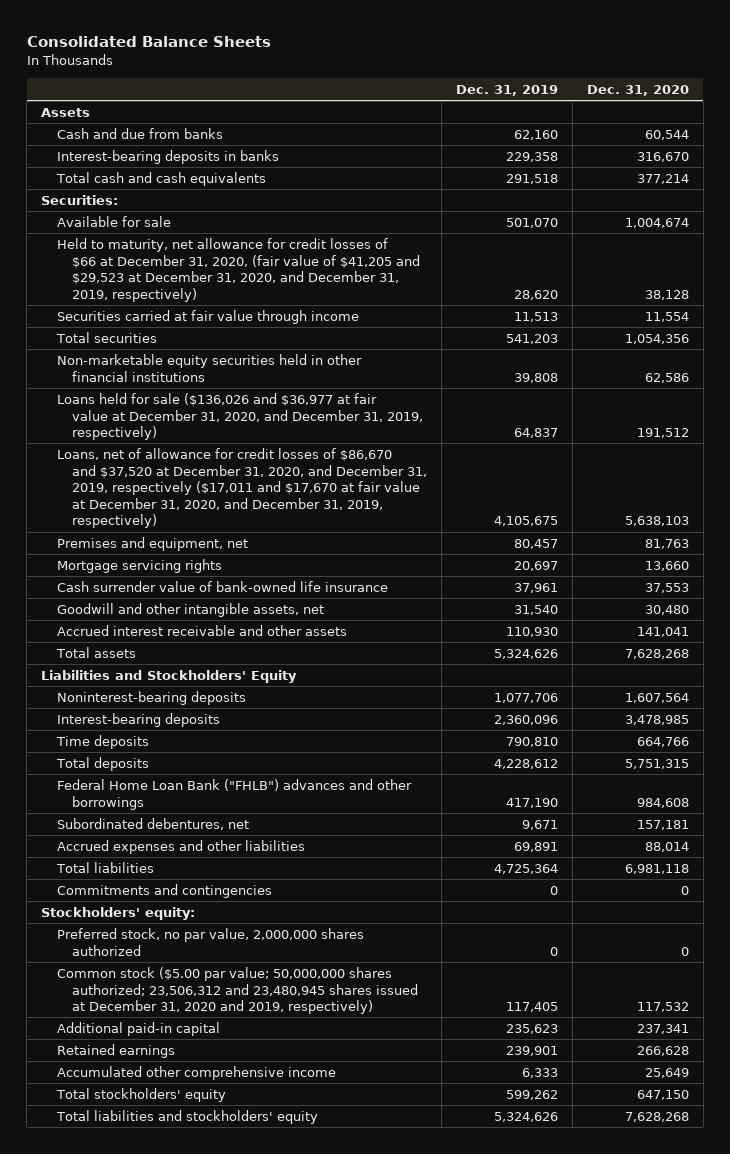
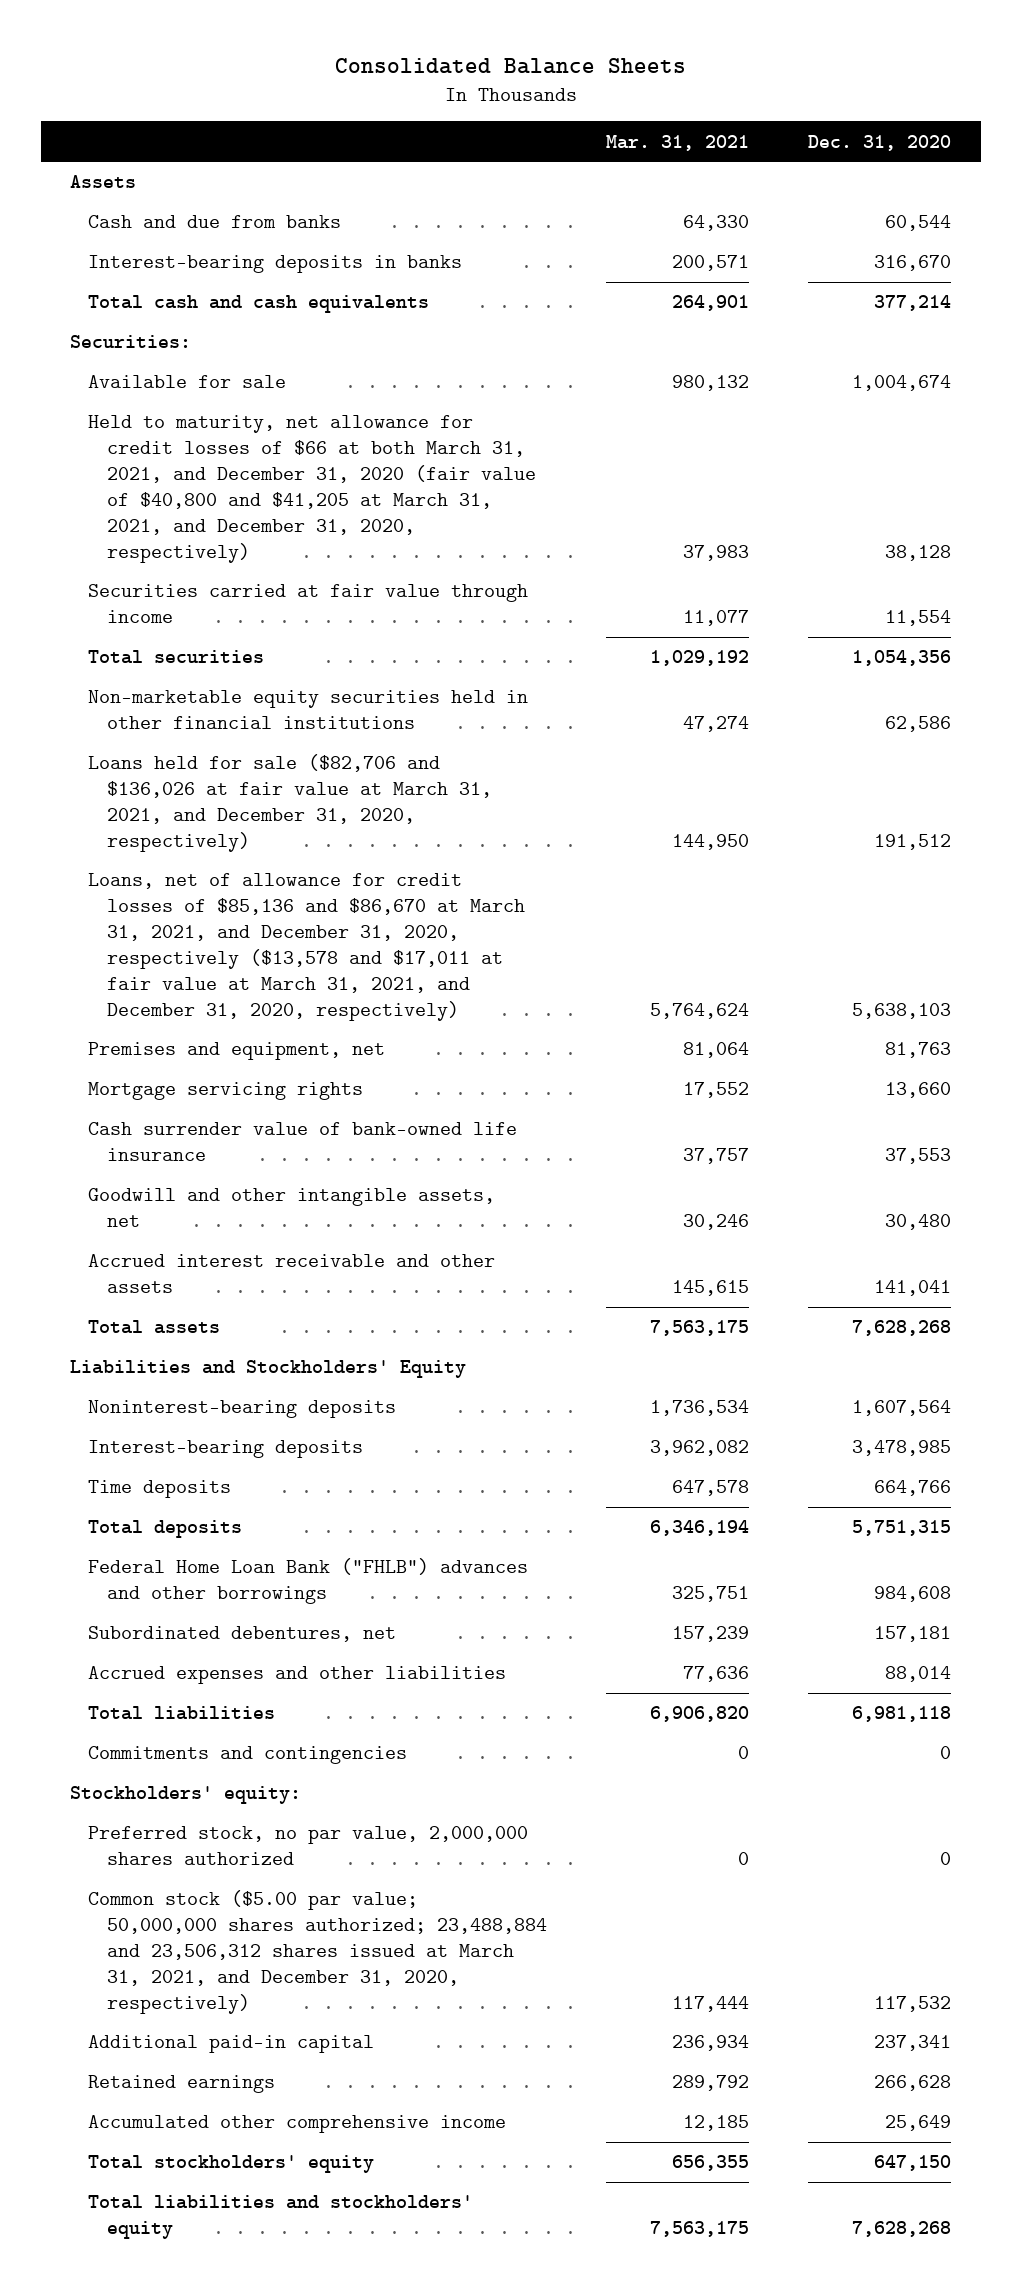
[455,85,558,97] Dec. 31, 2019 -> none
none -> [605,134,749,151] Mar. 31, 2021
[56,237,420,302] Held to maturity, net allowance for credit losses of $66 at December 31, 2020, (fair value of $41,205 and $29,523 at December 31, 2020, and December 31, 2019, respectively) -> [88,415,536,563] Held to maturity, net allowance for credit losses of $66 at both March 31, 2021, and December 31, 2020 (fair value of $40,800 and $41,205 at March 31, 2021, and December 31, 2020, respectively)
[56,392,423,441] Loans held for sale ($136,026 and $36,977 at fair value at December 31, 2020, and December 31, 2019, respectively) -> [88,754,492,852] Loans held for sale ($82,706 and $136,026 at fair value at March 31, 2021, and December 31, 2020, respectively)
[56,447,427,529] Loans, net of allowance for credit losses of $86,670 and $37,520 at December 31, 2020, and December 31, 2019, respectively ($17,011 and $17,670 at fair value at December 31, 2020, and December 31, 2019, respectively) -> [88,873,525,1021] Loans, net of allowance for credit losses of $85,136 and $86,670 at March 31, 2021, and December 31, 2020, respectively ($13,578 and $17,011 at fair value at March 31, 2021, and December 31, 2020, respectively)
[56,966,418,1015] Common stock ($5.00 par value; 50,000,000 shares authorized; 23,506,312 and 23,480,945 shares issued at December 31, 2020 and 2019, respectively) -> [88,1890,547,2014] Common stock ($5.00 par value; 50,000,000 shares authorized; 23,488,884 and 23,506,312 shares issued at March 31, 2021, and December 31, 2020, respectively)

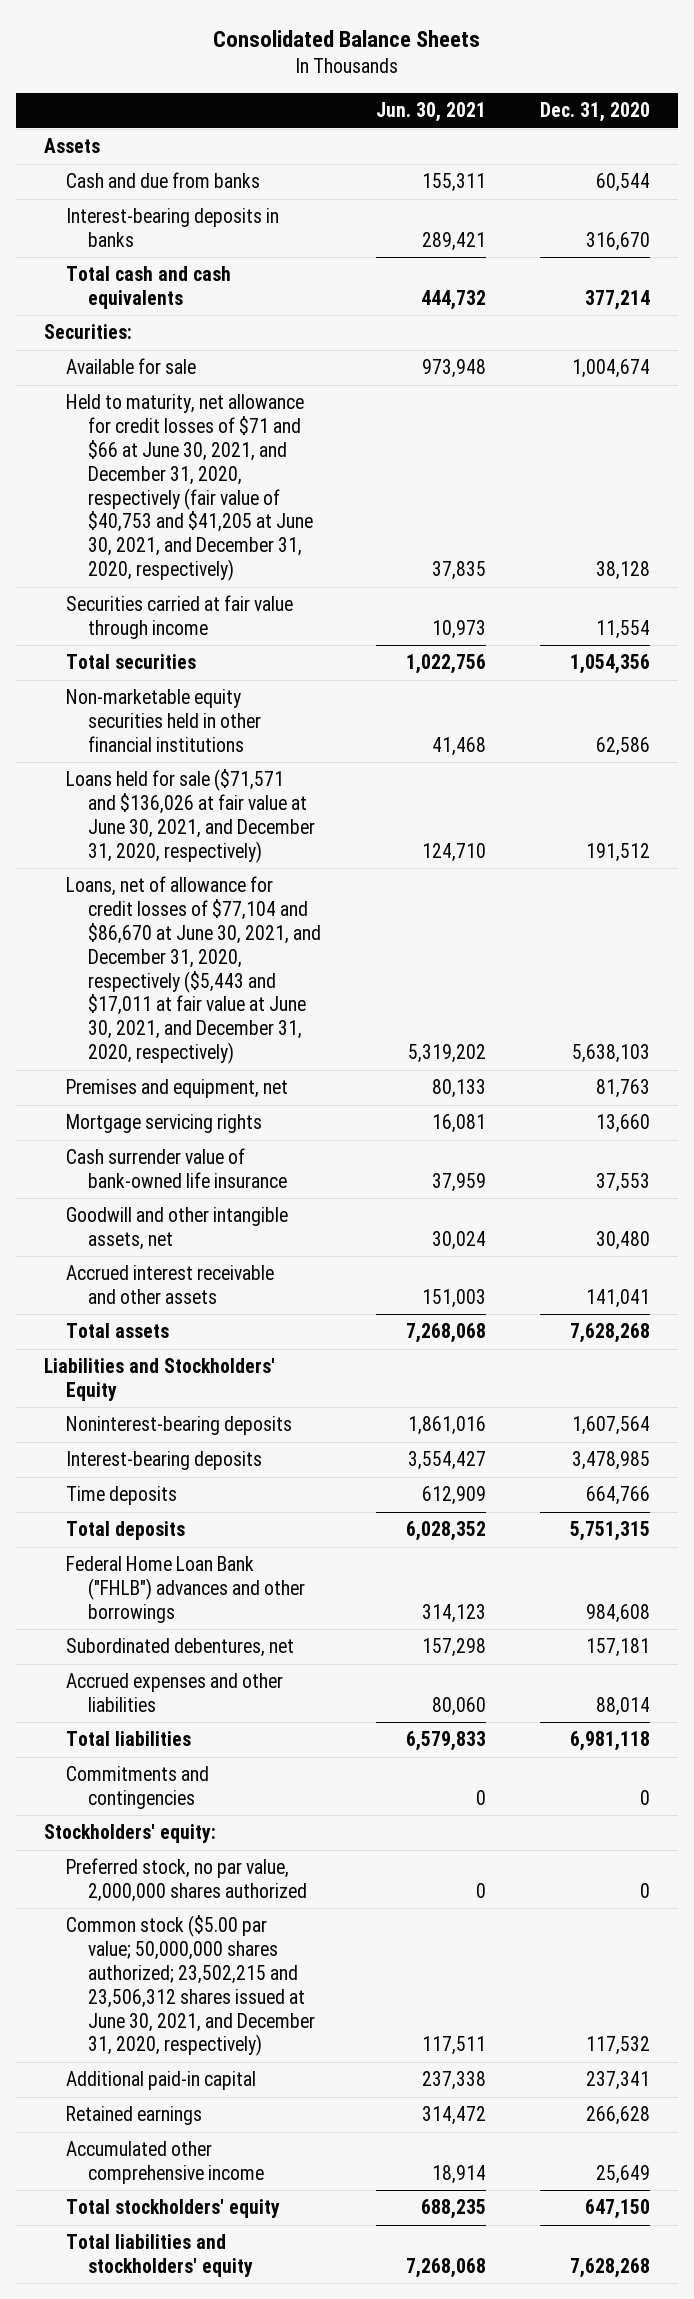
[605,134,749,151] Mar. 31, 2021 -> none
none -> [375,102,486,123] Jun. 30, 2021
[88,415,536,563] Held to maturity, net allowance for credit losses of $66 at both March 31, 2021, and December 31, 2020 (fair value of $40,800 and $41,205 at March 31, 2021, and December 31, 2020, respectively) -> [65,394,313,582] Held to maturity, net allowance for credit losses of $71 and $66 at June 30, 2021, and December 31, 2020, respectively (fair value of $40,753 and $41,205 at June 30, 2021, and December 31, 2020, respectively)
[88,754,492,852] Loans held for sale ($82,706 and $136,026 at fair value at March 31, 2021, and December 31, 2020, respectively) -> [65,769,315,863] Loans held for sale ($71,571 and $136,026 at fair value at June 30, 2021, and December 31, 2020, respectively)
[88,873,525,1021] Loans, net of allowance for credit losses of $85,136 and $86,670 at March 31, 2021, and December 31, 2020, respectively ($13,578 and $17,011 at fair value at March 31, 2021, and December 31, 2020, respectively) -> [65,876,321,1065] Loans, net of allowance for credit losses of $77,104 and $86,670 at June 30, 2021, and December 31, 2020, respectively ($5,443 and $17,011 at fair value at June 30, 2021, and December 31, 2020, respectively)
[88,1890,547,2014] Common stock ($5.00 par value; 50,000,000 shares authorized; 23,488,884 and 23,506,312 shares issued at March 31, 2021, and December 31, 2020, respectively) -> [65,1915,315,2057] Common stock ($5.00 par value; 50,000,000 shares authorized; 23,502,215 and 23,506,312 shares issued at June 30, 2021, and December 31, 2020, respectively)

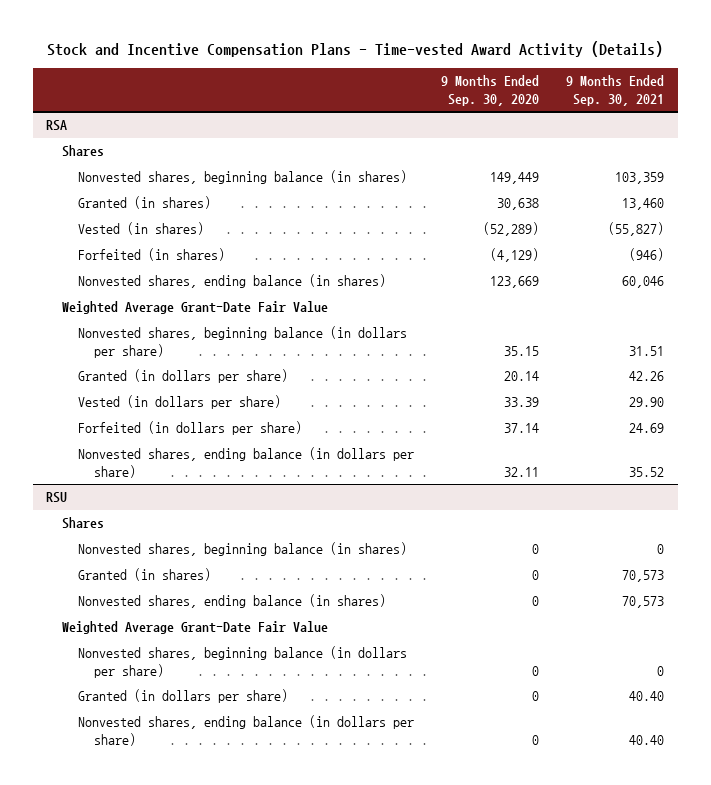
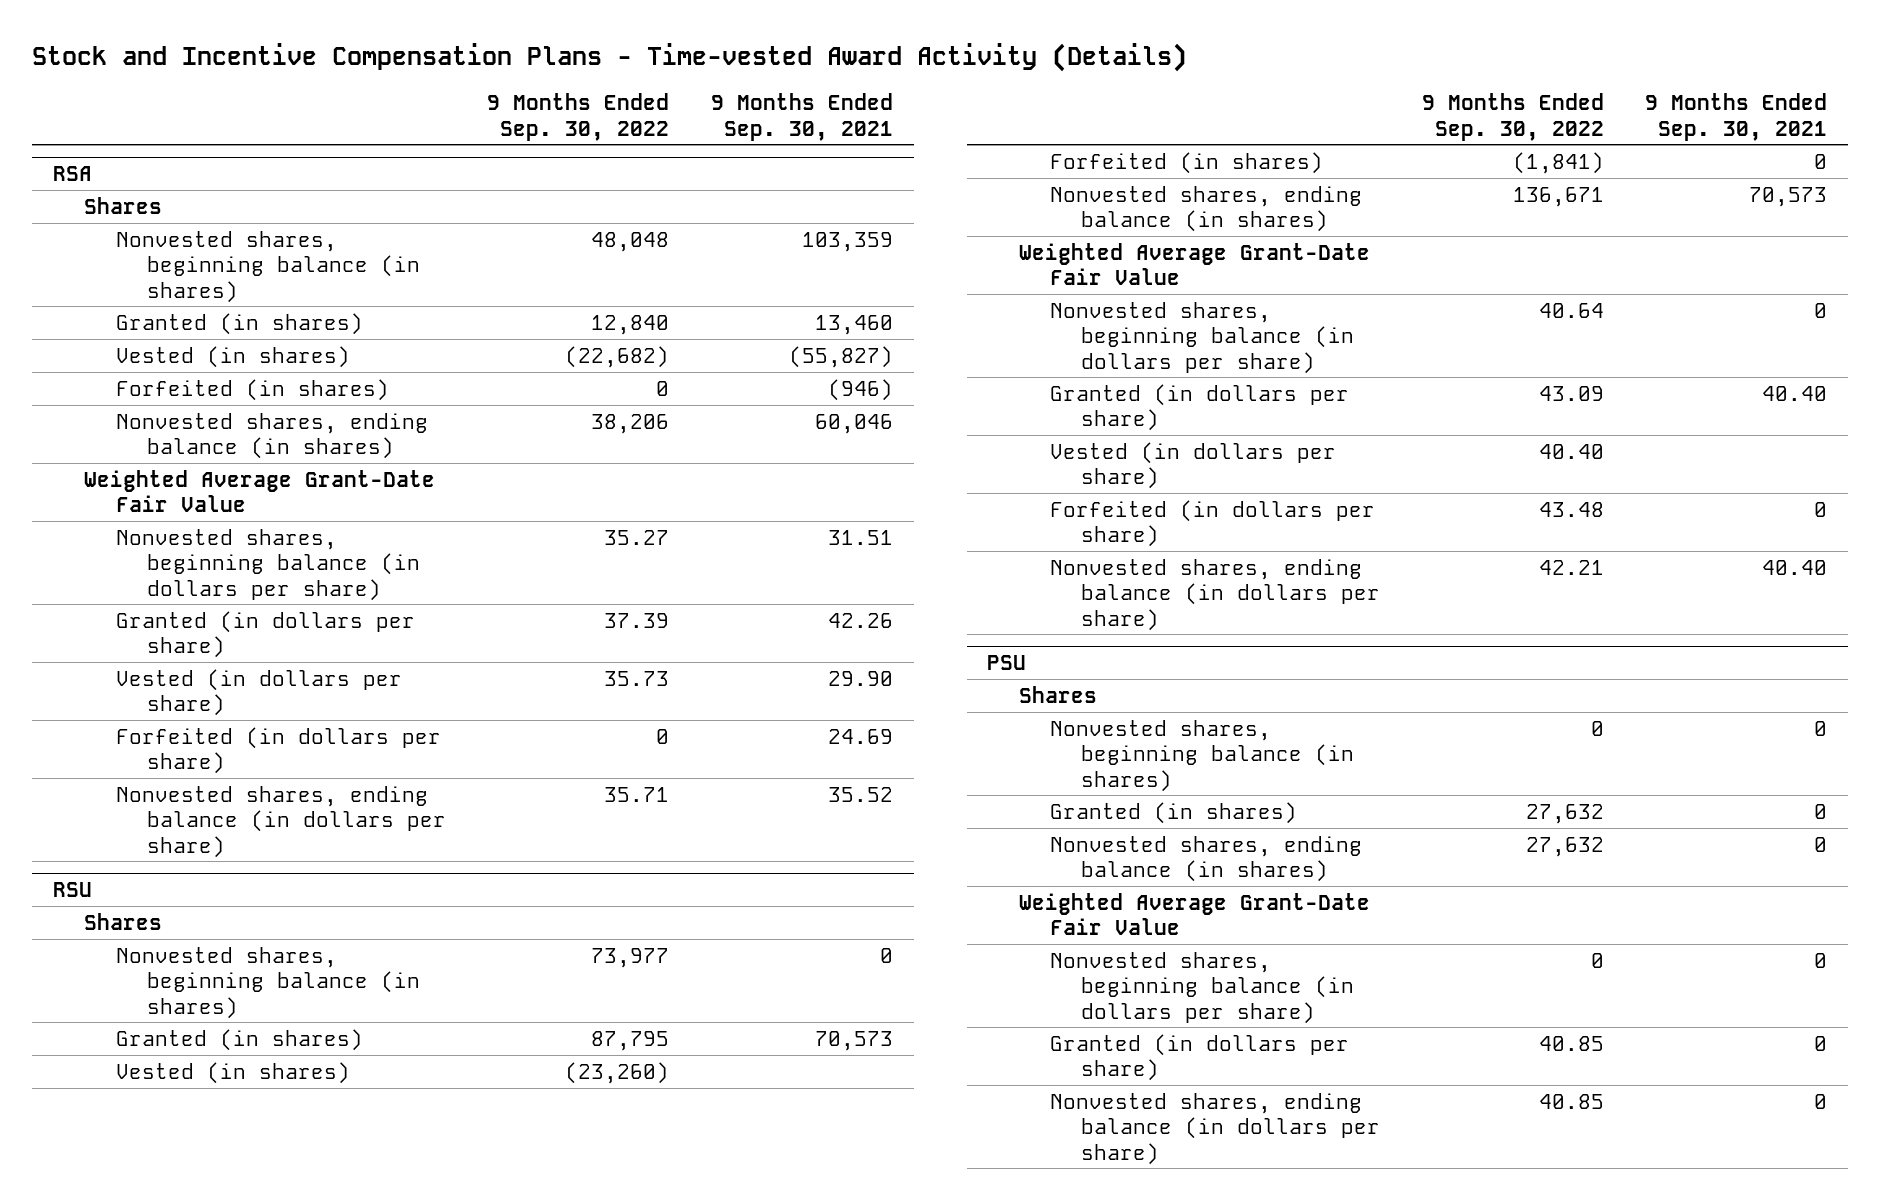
[441,75,540,107] 9 Months Ended Sep. 30, 2020 -> none
none -> [487,93,670,141] 9 Months Ended Sep. 30, 2022
none -> [115,1061,350,1084] Vested (in shares)
none -> [1049,151,1323,174] Forfeited (in shares)
none -> [1049,441,1336,490] Vested (in dollars per share)
none -> [1049,499,1375,548] Forfeited (in dollars per share)
none -> [987,655,1027,671] PSU
none -> [1018,685,1097,703] Shares
none -> [1049,719,1355,792] Nonvested shares, beginning balance (in shares)
none -> [1049,801,1297,824] Granted (in shares)
none -> [1049,835,1362,883] Nonvested shares, ending balance (in shares)
none -> [1018,892,1370,936] Weighted Average Grant-Date Fair Value
none -> [1049,951,1355,1024] Nonvested shares, beginning balance (in dollars per share)
none -> [1049,1033,1349,1082] Granted (in dollars per share)
none -> [1049,1092,1381,1165] Nonvested shares, ending balance (in dollars per share)

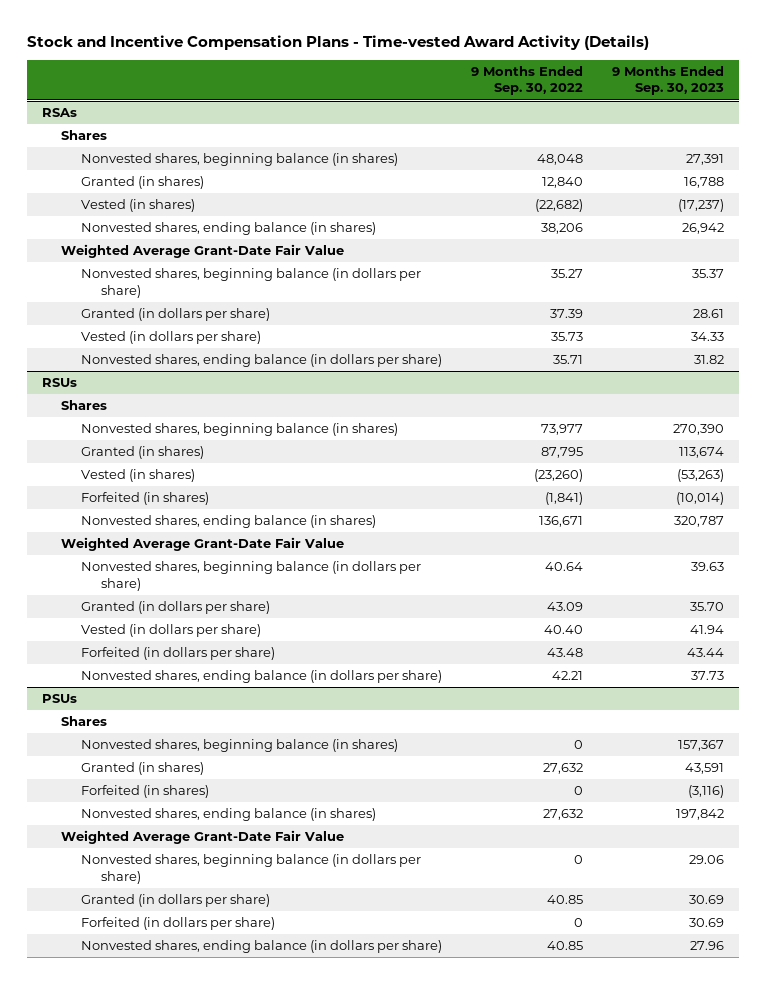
[710,93,893,141] 9 Months Ended Sep. 30, 2021 -> none
none -> [612,66,725,96] 9 Months Ended Sep. 30, 2023
[53,166,93,182] RSA -> [41,108,77,118] RSAs
[115,378,389,401] Forfeited (in shares) -> none
[115,726,441,775] Forfeited (in dollars per share) -> none
[53,882,93,898] RSU -> [41,378,77,388] RSUs
[987,655,1027,671] PSU -> [41,694,77,704] PSUs
none -> [81,785,210,799] Forfeited (in shares)
none -> [81,917,276,931] Forfeited (in dollars per share)

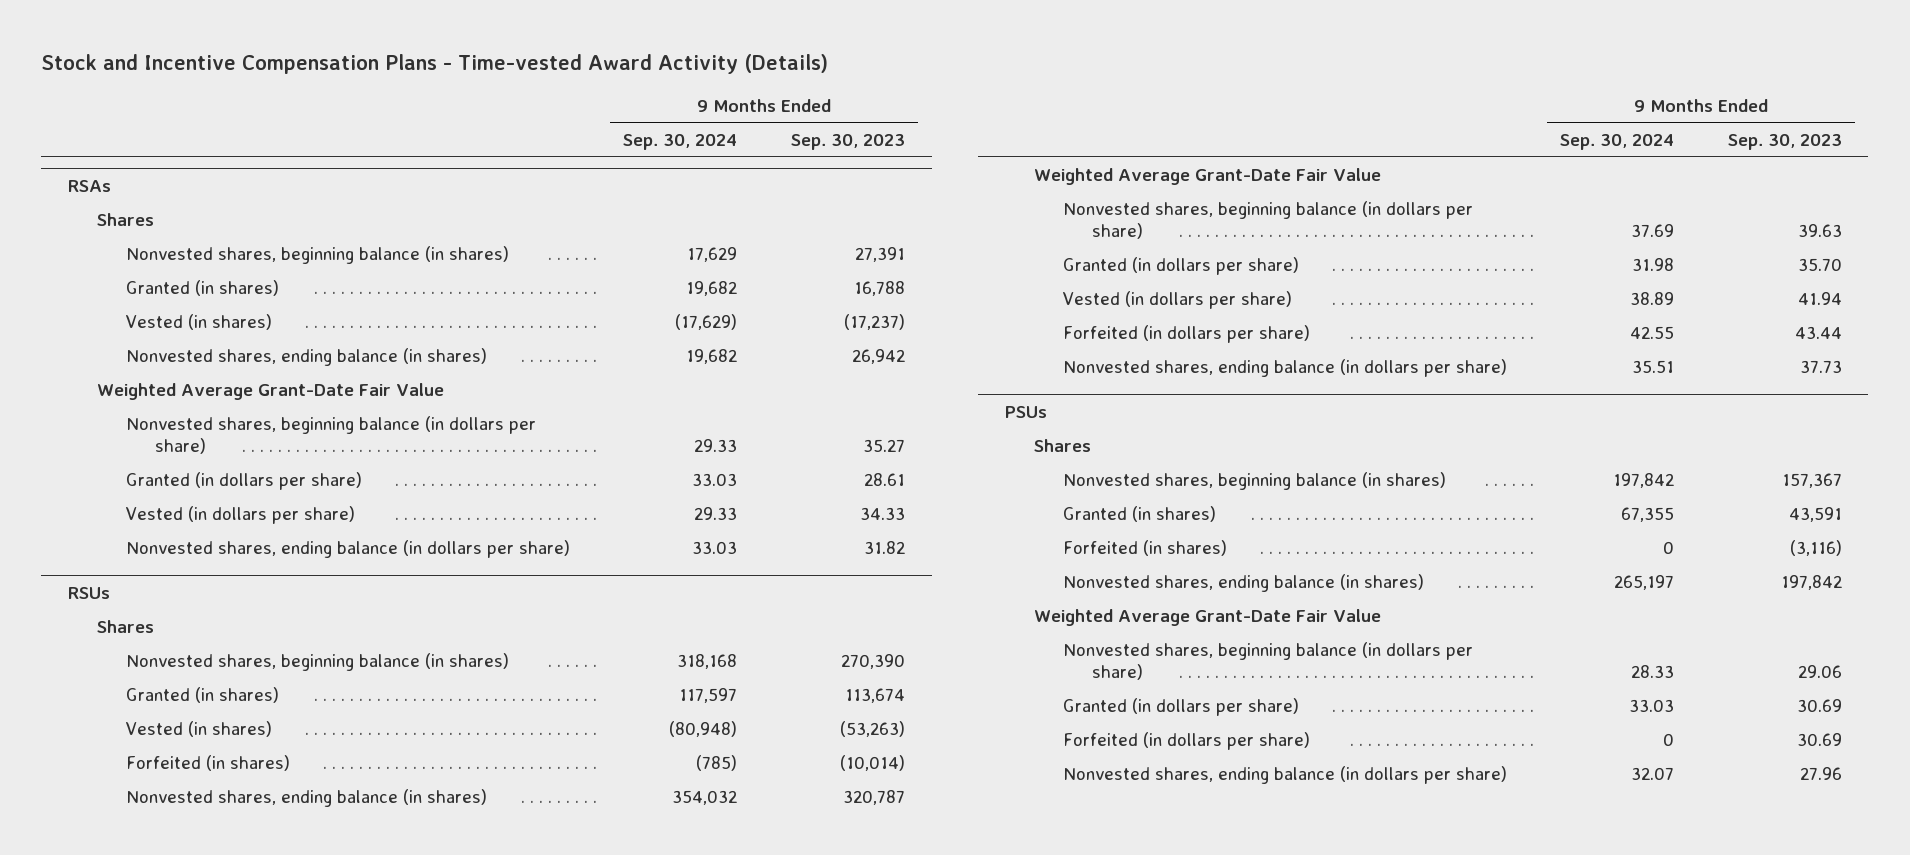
[471,66,584,96] 9 Months Ended Sep. 30, 2022 -> none
none -> [623,134,738,151] Sep. 30, 2024
[692,269,725,279] 35.37 -> [862,438,905,452] 35.27

